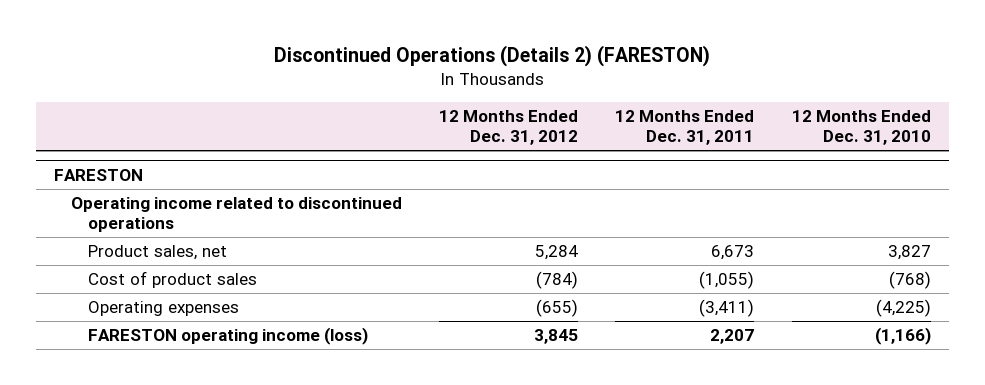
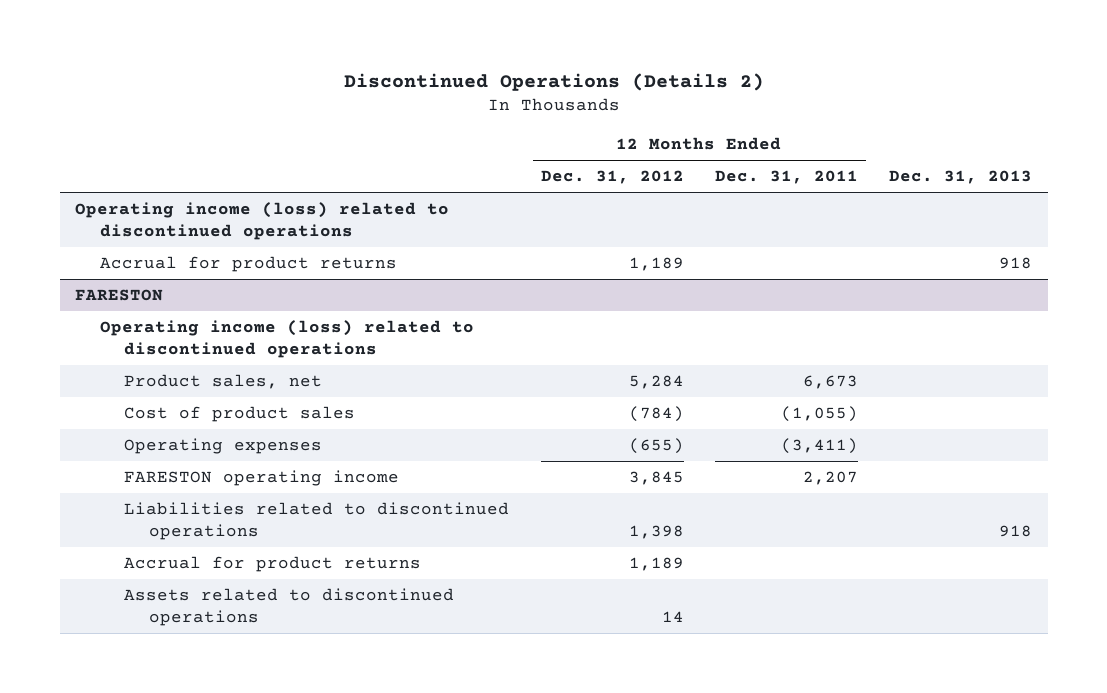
[274,44,711,67] Discontinued Operations (Details 2) (FARESTON) -> [343,72,764,91] Discontinued Operations (Details 2)
[791,109,931,145] 12 Months Ended Dec. 31, 2010 -> none
none -> [889,170,1033,185] Dec. 31, 2013
none -> [75,202,450,241] Operating income (loss) related to discontinued operations
none -> [99,256,397,273] Accrual for product returns
[71,197,403,233] Operating income related to discontinued operations -> [99,320,474,359] Operating income (loss) related to discontinued operations
[87,327,368,346] FARESTON operating income (loss) -> [124,470,400,487] FARESTON operating income
none -> [124,502,510,541] Liabilities related to discontinued operations
none -> [124,556,422,573] Accrual for product returns
none -> [124,588,455,627] Assets related to discontinued operations

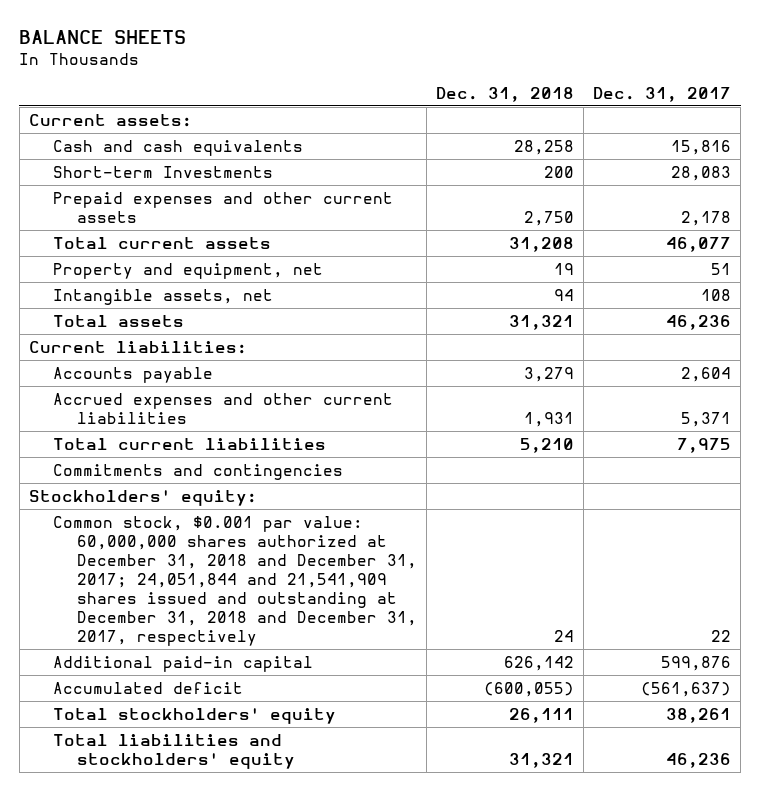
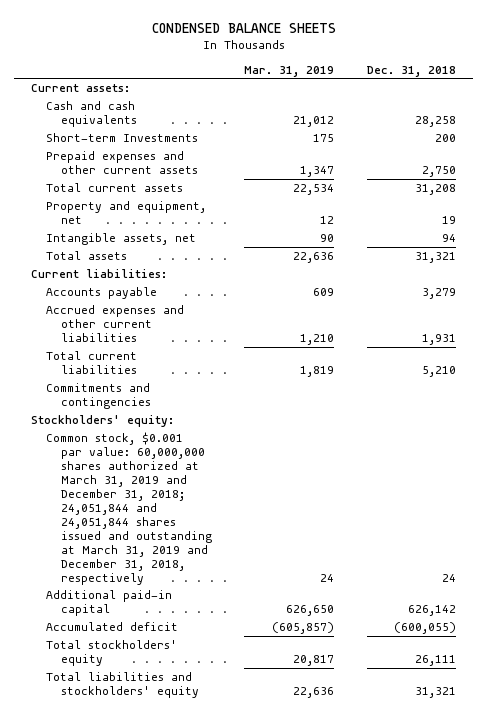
[19,29,187,44] BALANCE SHEETS -> [151,22,336,33] CONDENSED BALANCE SHEETS
[593,86,732,102] Dec. 31, 2017 -> none
none -> [244,65,335,77] Mar. 31, 2019
[52,515,417,647] Common stock, $0.001 par value: 60,000,000 shares authorized at December 31, 2018 and December 31, 2017; 24,051,844 and 21,541,909 shares issued and outstanding at December 31, 2018 and December 31, 2017, respectively -> [45,431,212,585] Common stock, $0.001 par value: 60,000,000 shares authorized at March 31, 2019 and December 31, 2018; 24,051,844 and 24,051,844 shares issued and outstanding at March 31, 2019 and December 31, 2018, respectively

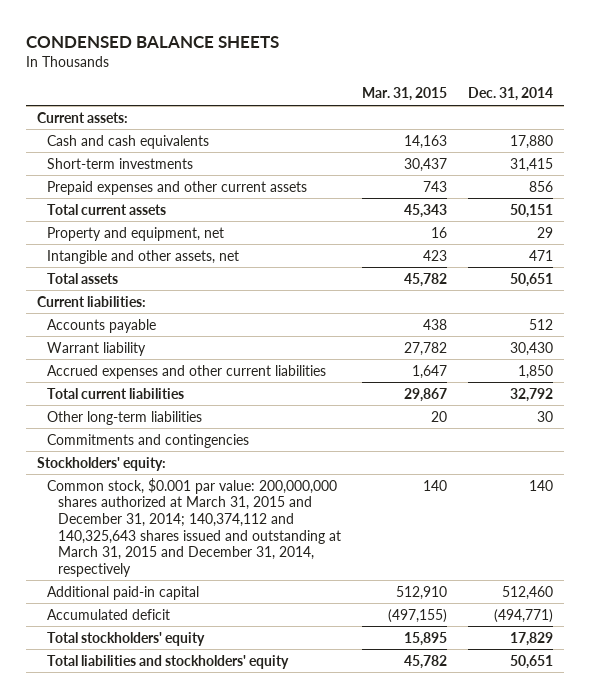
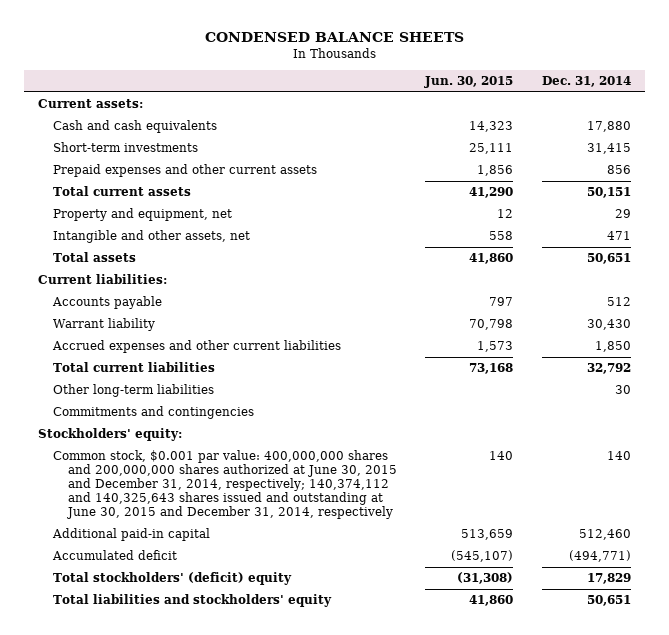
[362,87,448,102] Mar. 31, 2015 -> none
none -> [424,76,514,89] Jun. 30, 2015
[47,477,341,577] Common stock, $0.001 par value: 200,000,000 shares authorized at March 31, 2015 and December 31, 2014; 140,374,112 and 140,325,643 shares issued and outstanding at March 31, 2015 and December 31, 2014, respectively -> [53,450,398,520] Common stock, $0.001 par value: 400,000,000 shares and 200,000,000 shares authorized at June 30, 2015 and December 31, 2014, respectively; 140,374,112 and 140,325,643 shares issued and outstanding at June 30, 2015 and December 31, 2014, respectively
[47,631,206,646] Total stockholders' equity -> [53,572,293,586] Total stockholders' (deficit) equity

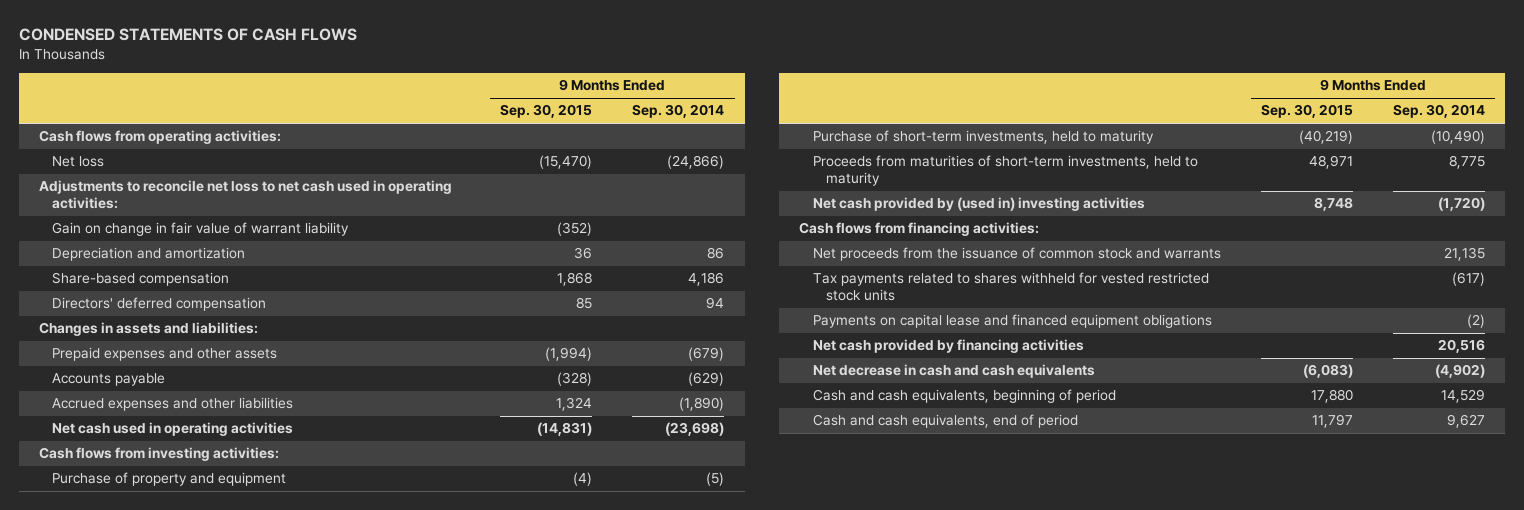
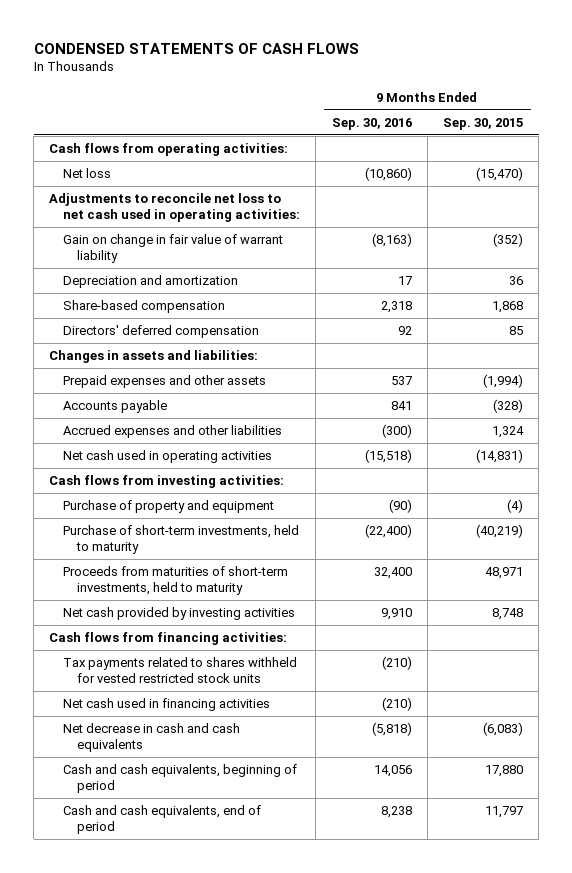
[632,104,725,119] Sep. 30, 2014 -> none
none -> [331,117,412,130] Sep. 30, 2016
[812,197,1145,212] Net cash provided by (used in) investing activities -> [63,607,296,621] Net cash provided by investing activities
[812,247,1221,262] Net proceeds from the issuance of common stock and warrants -> none
[812,314,1212,329] Payments on capital lease and financed equipment obligations -> none
[812,339,1084,354] Net cash provided by financing activities -> [63,698,271,712] Net cash used in financing activities

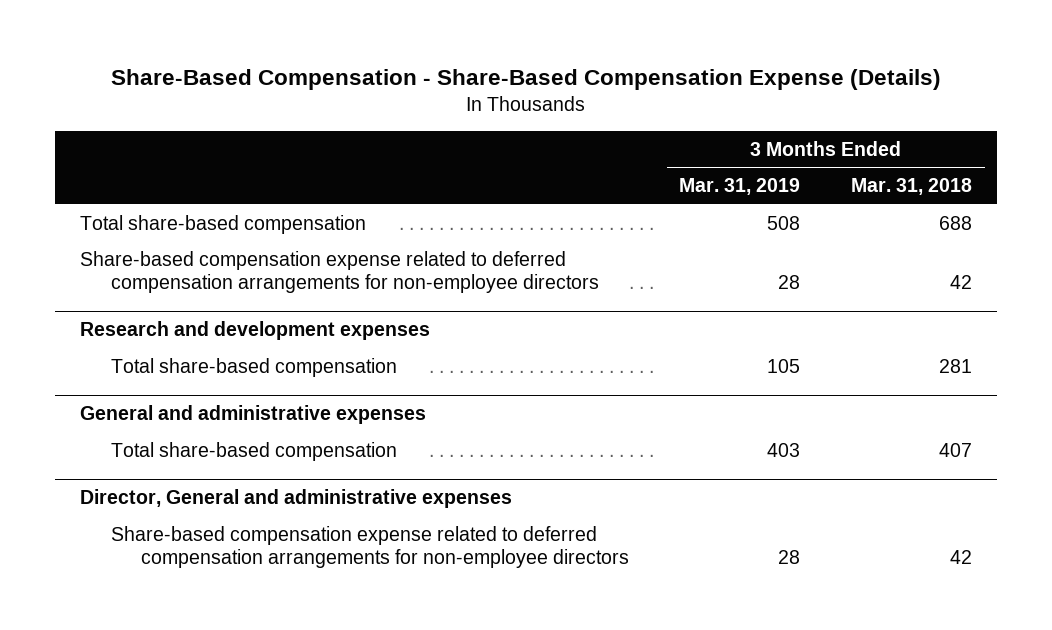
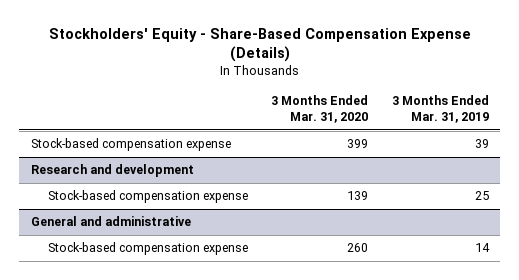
[111,69,942,91] Share-Based Compensation - Share-Based Compensation Expense (Details) -> [48,27,471,63] Stockholders' Equity - Share-Based Compensation Expense (Details)
[850,178,972,196] Mar. 31, 2018 -> none
none -> [271,94,369,124] 3 Months Ended Mar. 31, 2020
[80,250,599,294] Share-based compensation expense related to deferred compensation arrangements for non-employee directors -> none
[80,489,513,509] Director, General and administrative expenses -> none
[110,525,629,569] Share-based compensation expense related to deferred compensation arrangements for non-employee directors -> none
[80,214,367,234] Total share-based compensation -> [30,138,231,152] Stock-based compensation expense
[767,215,801,230] 508 -> [474,139,489,149] 39
[80,321,431,341] Research and development expenses -> [30,164,194,178] Research and development
[110,357,397,377] Total share-based compensation -> [47,190,248,204] Stock-based compensation expense
[767,358,801,373] 105 -> [474,191,489,201] 25
[80,405,427,425] General and administrative expenses -> [30,216,191,227] General and administrative
[110,441,397,461] Total share-based compensation -> [47,242,248,256] Stock-based compensation expense
[767,442,801,457] 403 -> [474,243,490,253] 14

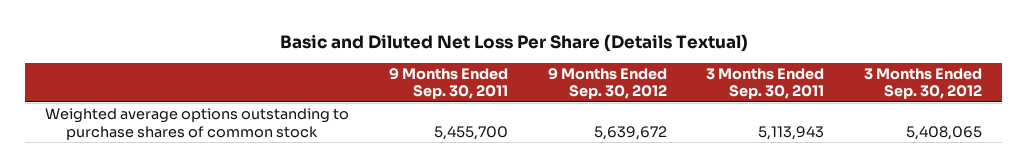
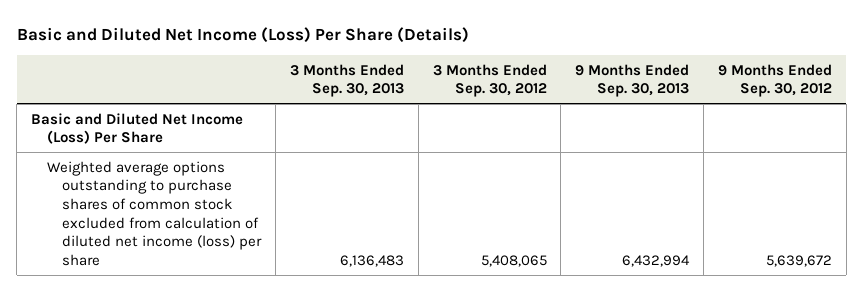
[279,34,748,53] Basic and Diluted Net Loss Per Share (Details Textual) -> [16,27,469,44] Basic and Diluted Net Income (Loss) Per Share (Details)
[388,68,508,100] 9 Months Ended Sep. 30, 2011 -> none
[706,68,825,100] 3 Months Ended Sep. 30, 2011 -> none
none -> [289,63,404,98] 3 Months Ended Sep. 30, 2013
none -> [575,63,690,98] 9 Months Ended Sep. 30, 2013
none -> [31,112,244,145] Basic and Diluted Net Income (Loss) Per Share
[45,108,350,140] Weighted average options outstanding to purchase shares of common stock -> [46,160,263,266] Weighted average options outstanding to purchase shares of common stock excluded from calculation of diluted net income (loss) per share

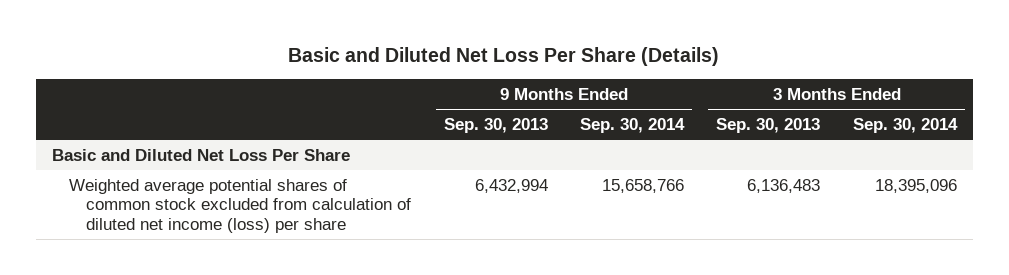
[16,27,469,44] Basic and Diluted Net Income (Loss) Per Share (Details) -> [288,47,720,67] Basic and Diluted Net Loss Per Share (Details)
[432,63,547,98] 3 Months Ended Sep. 30, 2012 -> none
[718,63,833,98] 9 Months Ended Sep. 30, 2012 -> none
none -> [579,118,685,134] Sep. 30, 2014
none -> [852,118,958,134] Sep. 30, 2014
[31,112,244,145] Basic and Diluted Net Income (Loss) Per Share -> [52,148,351,161] Basic and Diluted Net Loss Per Share
[46,160,263,266] Weighted average options outstanding to purchase shares of common stock excluded from calculation of diluted net income (loss) per share -> [69,178,412,233] Weighted average potential shares of common stock excluded from calculation of diluted net income (loss) per share

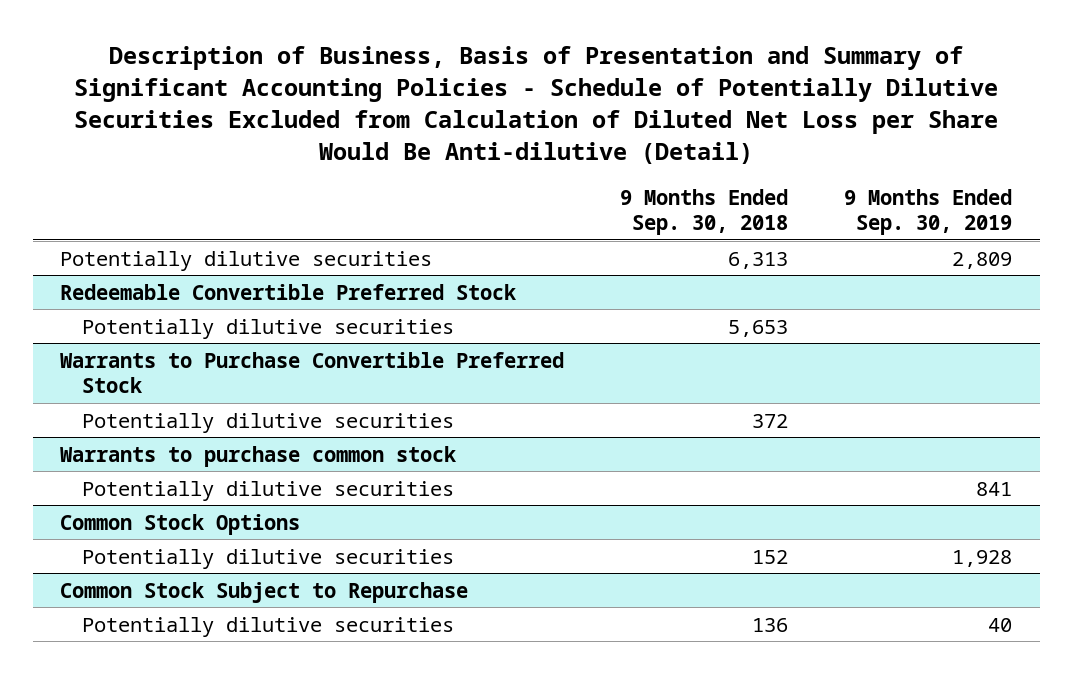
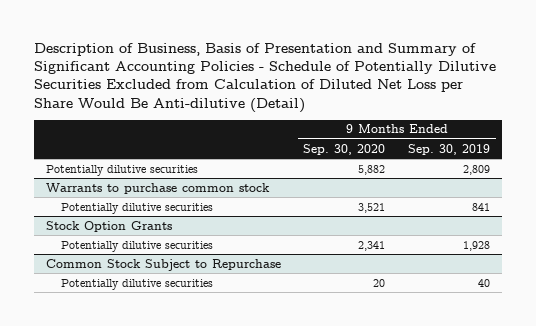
[620,188,789,236] 9 Months Ended Sep. 30, 2018 -> none
none -> [303,143,386,155] Sep. 30, 2020
[60,283,517,300] Redeemable Convertible Preferred Stock -> none
[81,318,454,339] Potentially dilutive securities -> none
[60,351,565,394] Warrants to Purchase Convertible Preferred Stock -> none
[81,412,454,433] Potentially dilutive securities -> none
[60,513,301,535] Common Stock Options -> [45,220,172,232] Stock Option Grants

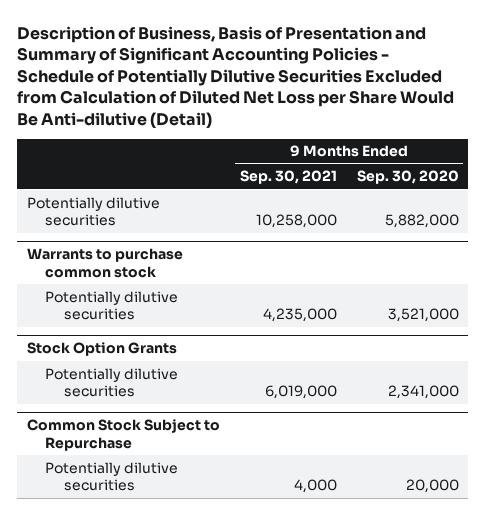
[408,143,491,155] Sep. 30, 2019 -> none
none -> [239,170,337,185] Sep. 30, 2021
[358,164,386,175] 5,882 -> [384,214,459,229] 5,882,000
[358,202,386,213] 3,521 -> [387,308,459,323] 3,521,000
[358,240,386,251] 2,341 -> [387,385,459,400] 2,341,000
[373,278,386,287] 20 -> [405,479,459,494] 20,000

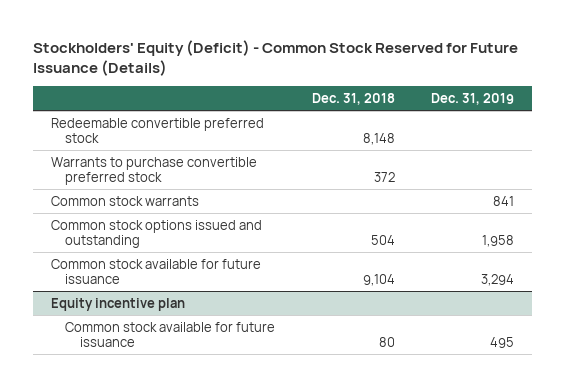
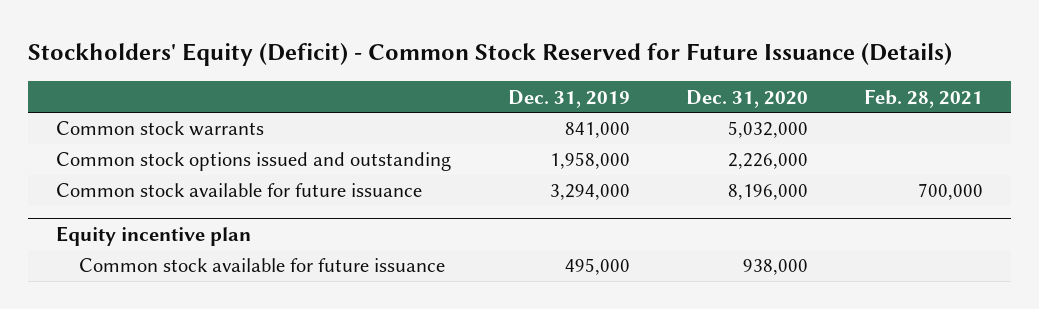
[311,93,395,106] Dec. 31, 2018 -> none
none -> [685,89,808,108] Dec. 31, 2020
none -> [864,88,984,108] Feb. 28, 2021
[50,117,264,144] Redeemable convertible preferred stock -> none
[50,156,257,186] Warrants to purchase convertible preferred stock -> none
[493,195,515,206] 841 -> [564,122,630,139] 841,000
[482,235,515,248] 1,958 -> [549,152,630,170] 1,958,000
[481,274,515,287] 3,294 -> [549,184,630,201] 3,294,000
[490,337,515,349] 495 -> [564,258,630,276] 495,000

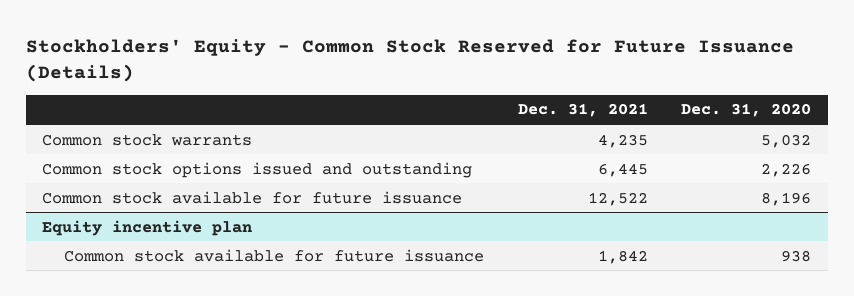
[28,43,953,67] Stockholders' Equity (Deficit) - Common Stock Reserved for Future Issuance (Details) -> [25,38,794,82] Stockholders' Equity - Common Stock Reserved for Future Issuance (Details)
[507,89,630,108] Dec. 31, 2019 -> none
[864,88,984,108] Feb. 28, 2021 -> none
none -> [517,103,648,118] Dec. 31, 2021
[727,121,808,139] 5,032,000 -> [761,133,812,148] 5,032
[727,153,808,170] 2,226,000 -> [761,162,812,177] 2,226
[727,184,808,201] 8,196,000 -> [761,191,812,206] 8,196
[742,259,808,276] 938,000 -> [781,249,812,262] 938

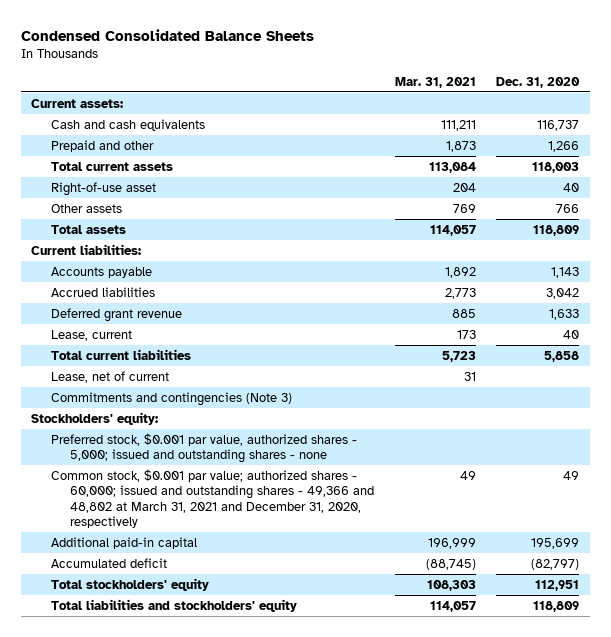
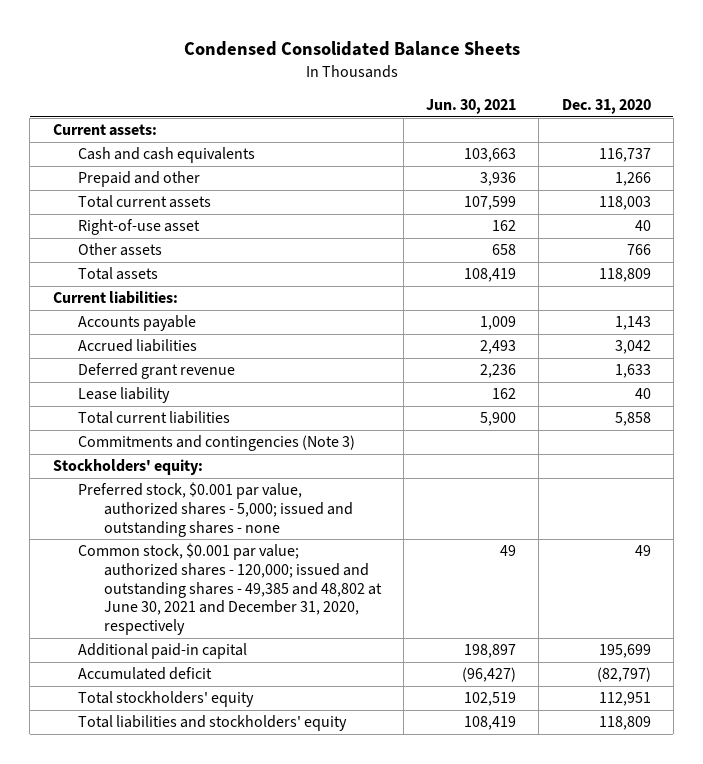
[394,76,476,88] Mar. 31, 2021 -> none
none -> [426,99,517,115] Jun. 30, 2021
[50,329,132,341] Lease, current -> [78,387,171,404] Lease liability
[50,370,169,383] Lease, net of current -> none
[50,468,375,529] Common stock, $0.001 par value; authorized shares - 60,000; issued and outstanding shares - 49,366 and 48,802 at March 31, 2021 and December 31, 2020, respectively -> [78,543,382,635] Common stock, $0.001 par value; authorized shares - 120,000; issued and outstanding shares - 49,385 and 48,802 at June 30, 2021 and December 31, 2020, respectively

